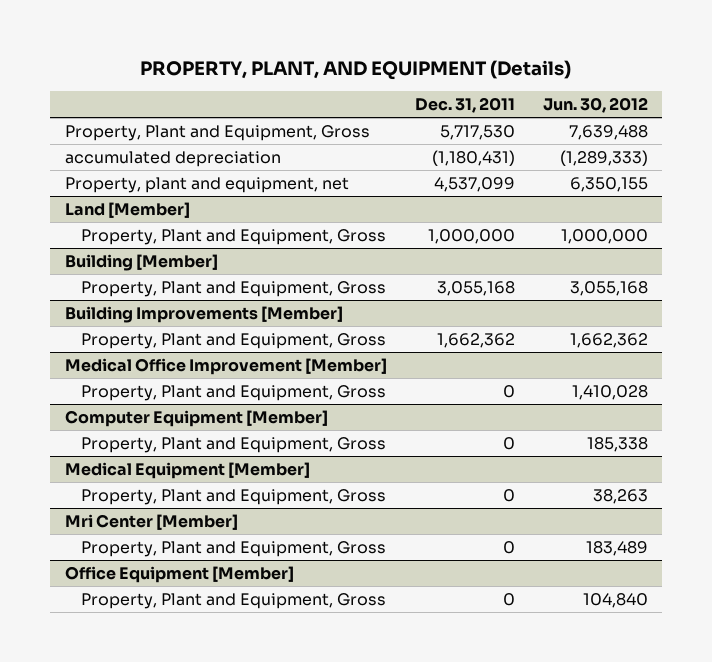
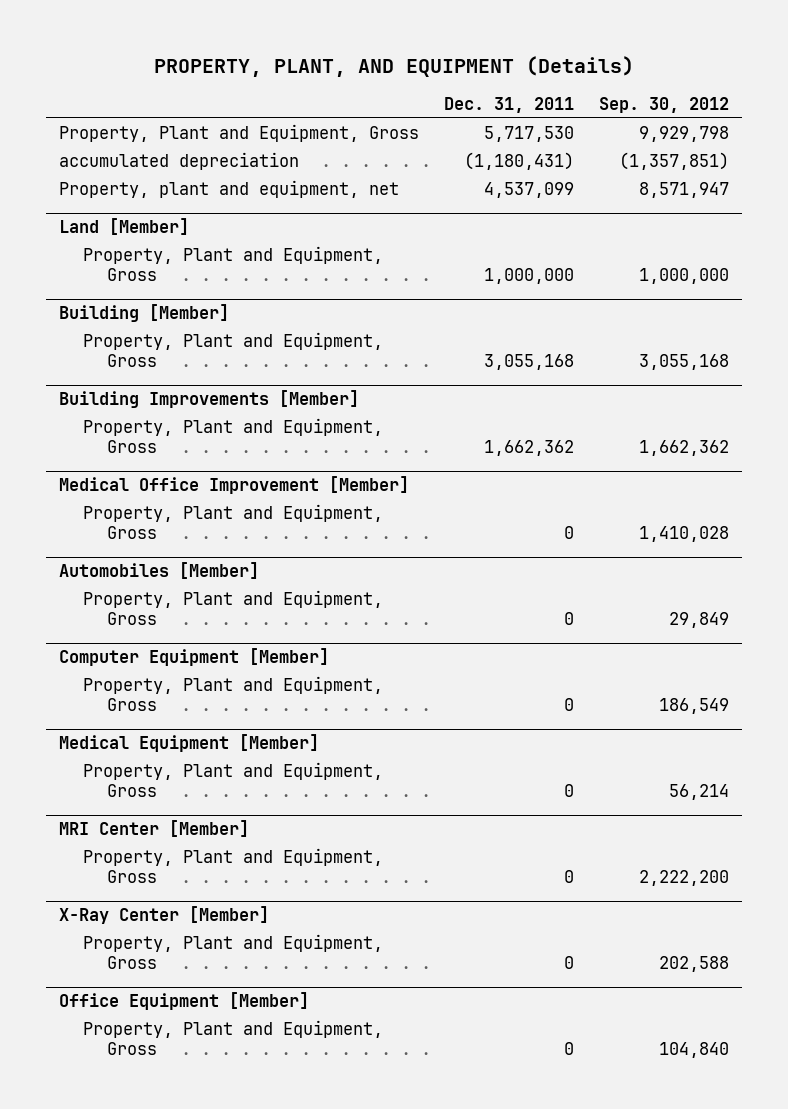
[542,96,648,113] Jun. 30, 2012 -> none
none -> [599,96,730,113] Sep. 30, 2012
none -> [58,562,259,580] Automobiles [Member]
none -> [82,590,383,626] Property, Plant and Equipment, Gross
[64,513,238,530] Mri Center [Member] -> [58,820,249,838] MRI Center [Member]
none -> [58,906,269,925] X-Ray Center [Member]
none -> [82,934,383,970] Property, Plant and Equipment, Gross

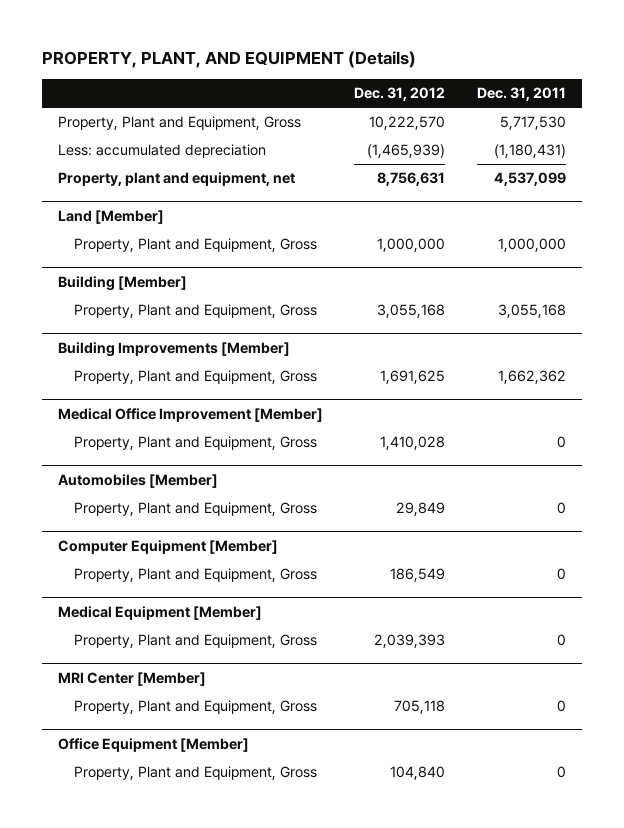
[599,96,730,113] Sep. 30, 2012 -> none
none -> [354,87,446,102] Dec. 31, 2012
[58,152,299,171] accumulated depreciation -> [57,144,266,159] Less: accumulated depreciation
[58,906,269,925] X-Ray Center [Member] -> none
[82,934,383,970] Property, Plant and Equipment, Gross -> none

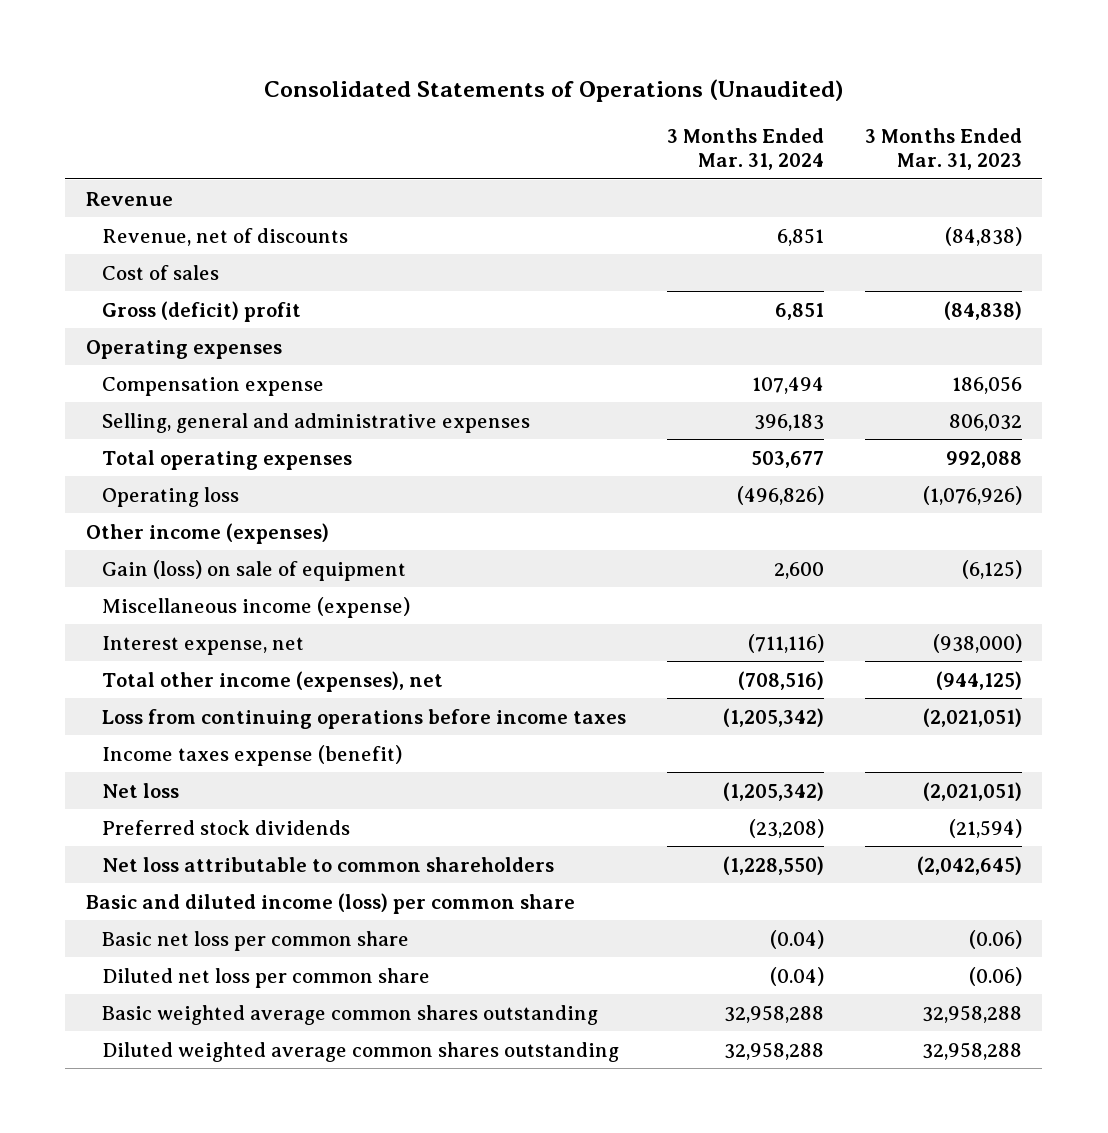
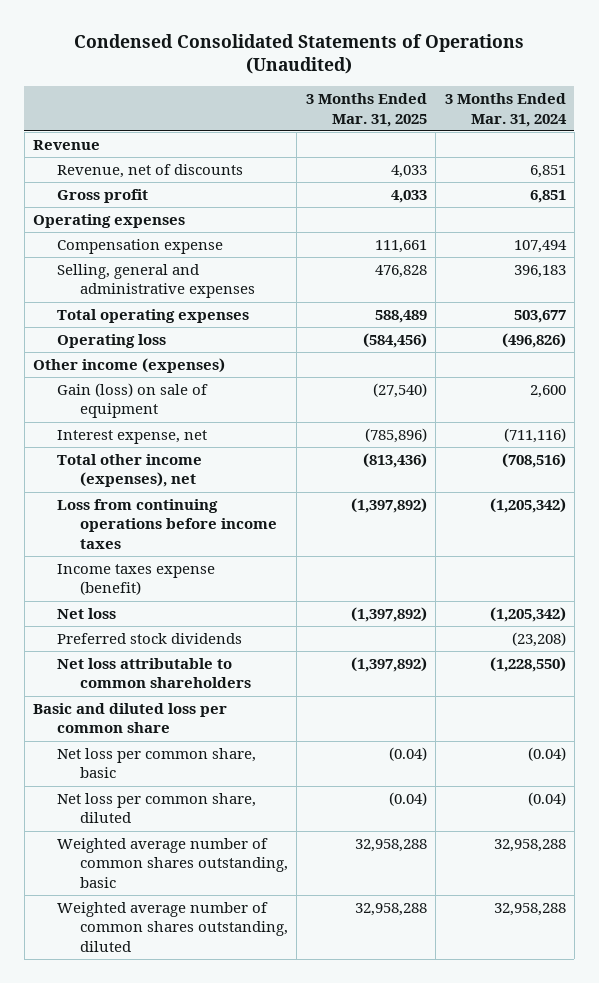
[263,78,843,102] Consolidated Statements of Operations (Unaudited) -> [74,33,525,75] Condensed Consolidated Statements of Operations (Unaudited)
[864,128,1022,171] 3 Months Ended Mar. 31, 2023 -> none
none -> [305,93,427,127] 3 Months Ended Mar. 31, 2025
[101,264,219,280] Cost of sales -> none
[101,300,301,322] Gross (deficit) profit -> [56,189,148,204] Gross profit
[101,596,410,618] Miscellaneous income (expense) -> none
[85,892,575,914] Basic and diluted income (loss) per common share -> [33,703,228,734] Basic and diluted loss per common share
[101,930,409,951] Basic net loss per common share -> [56,748,256,779] Net loss per common share, basic
[101,967,430,988] Diluted net loss per common share -> [56,793,256,824] Net loss per common share, diluted
[101,1004,598,1025] Basic weighted average common shares outstanding -> [56,838,289,888] Weighted average number of common shares outstanding, basic
[101,1041,619,1062] Diluted weighted average common shares outstanding -> [56,902,289,952] Weighted average number of common shares outstanding, diluted

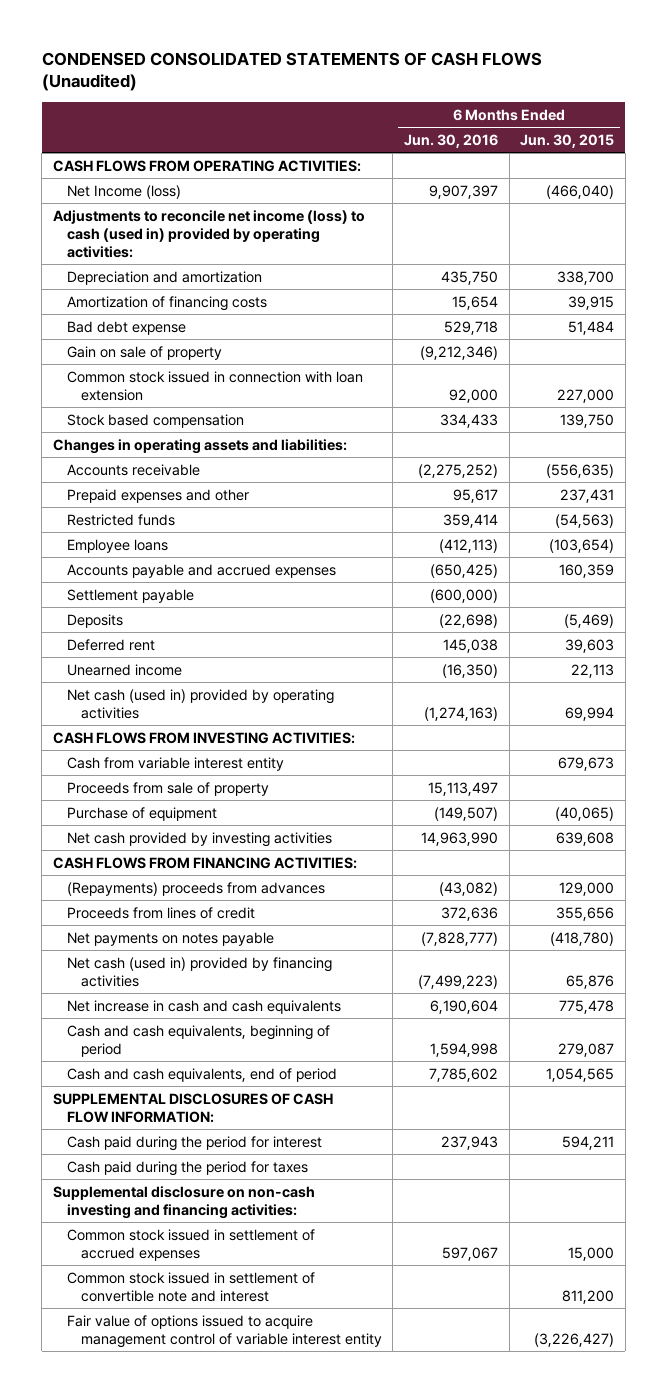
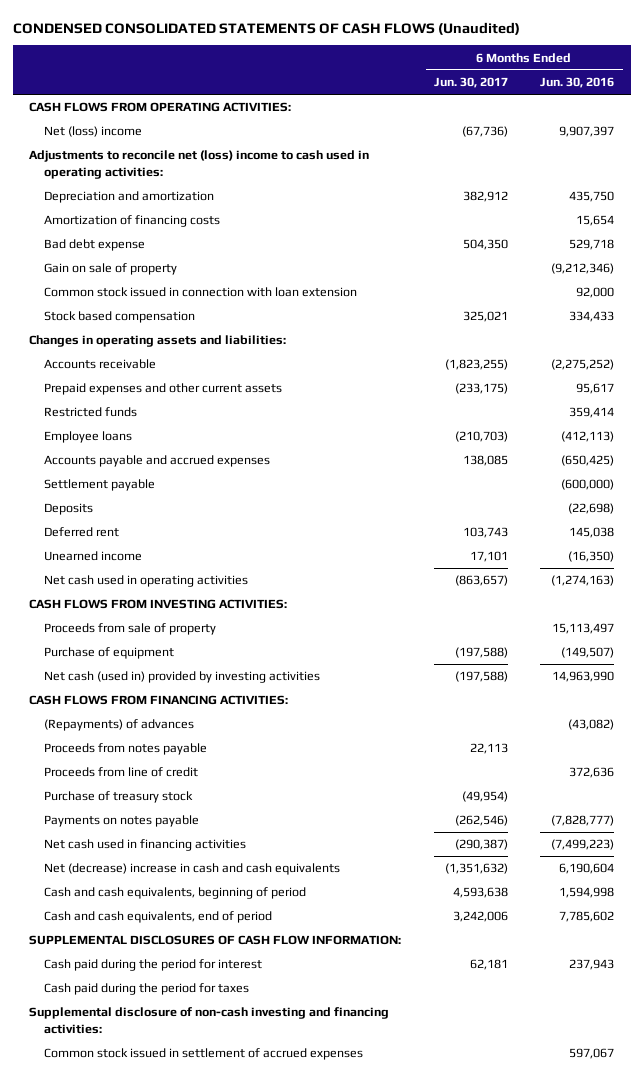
[520,133,615,148] Jun. 30, 2015 -> none
none -> [433,77,508,89] Jun. 30, 2017
[66,184,181,199] Net Income (loss) -> [44,126,143,138] Net (loss) income
[52,209,365,259] Adjustments to reconcile net income (loss) to cash (used in) provided by operating activities: -> [29,150,370,179] Adjustments to reconcile net (loss) income to cash used in operating activities:
[66,488,249,503] Prepaid expenses and other -> [44,383,283,396] Prepaid expenses and other current assets
[66,688,334,719] Net cash (used in) provided by operating activities -> [44,575,249,588] Net cash used in operating activities
[66,756,284,771] Cash from variable interest entity -> none
[66,831,332,847] Net cash provided by investing activities -> [44,671,321,684] Net cash (used in) provided by investing activities
[66,881,325,896] (Repayments) proceeds from advances -> [44,719,195,732] (Repayments) of advances
none -> [44,743,208,756] Proceeds from notes payable
[66,906,255,919] Proceeds from lines of credit -> [44,767,199,778] Proceeds from line of credit
none -> [44,791,194,804] Purchase of treasury stock
[66,931,274,946] Net payments on notes payable -> [44,815,200,828] Payments on notes payable
[66,956,332,987] Net cash (used in) provided by financing activities -> [44,839,247,852] Net cash used in financing activities
[66,999,341,1014] Net increase in cash and cash equivalents -> [44,863,341,876] Net (decrease) increase in cash and cash equivalents
[52,1185,315,1219] Supplemental disclosure on non-cash investing and financing activities: -> [29,1007,390,1034] Supplemental disclosure of non-cash investing and financing activities:
[66,1271,315,1302] Common stock issued in settlement of convertible note and interest -> none
[66,1314,382,1348] Fair value of options issued to acquire management control of variable interest entity -> none

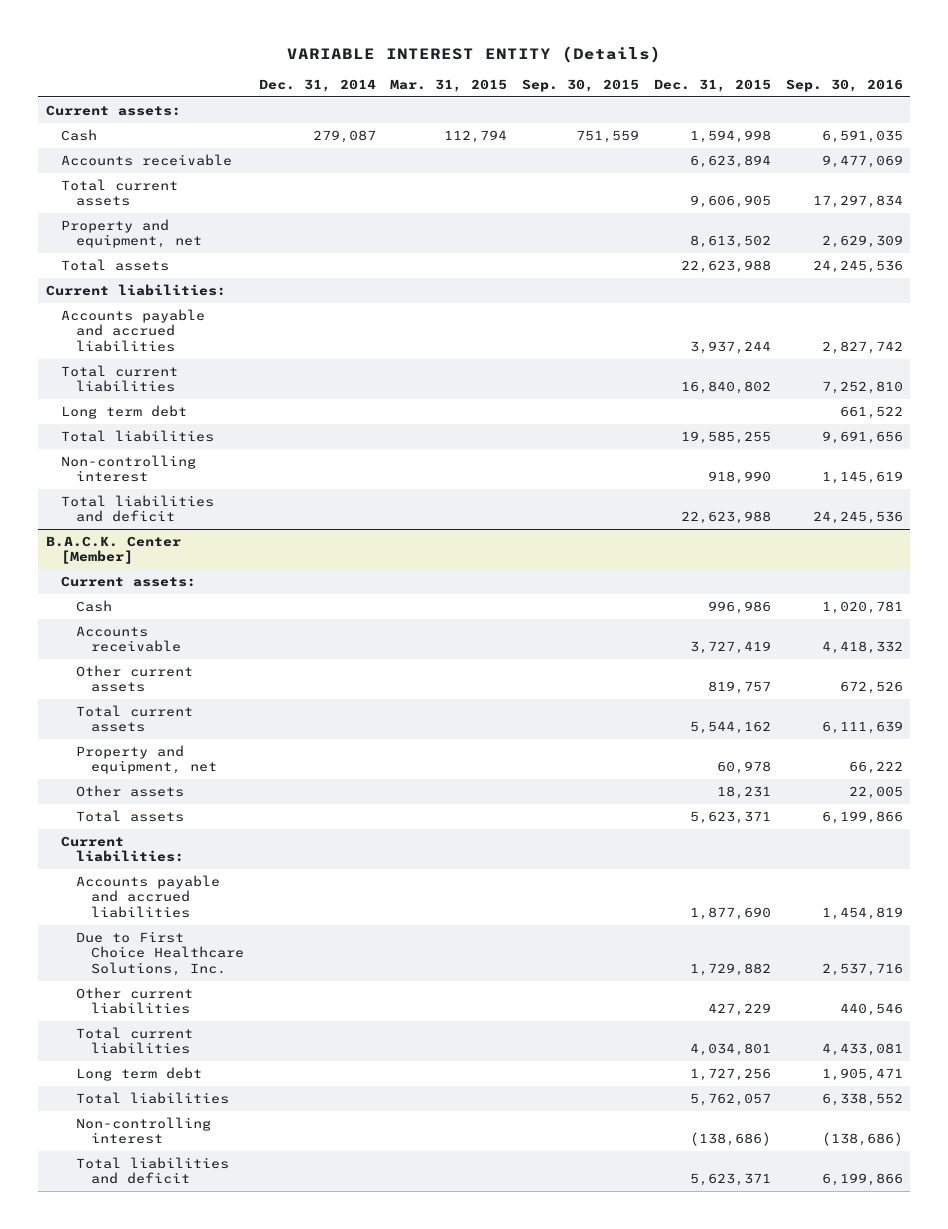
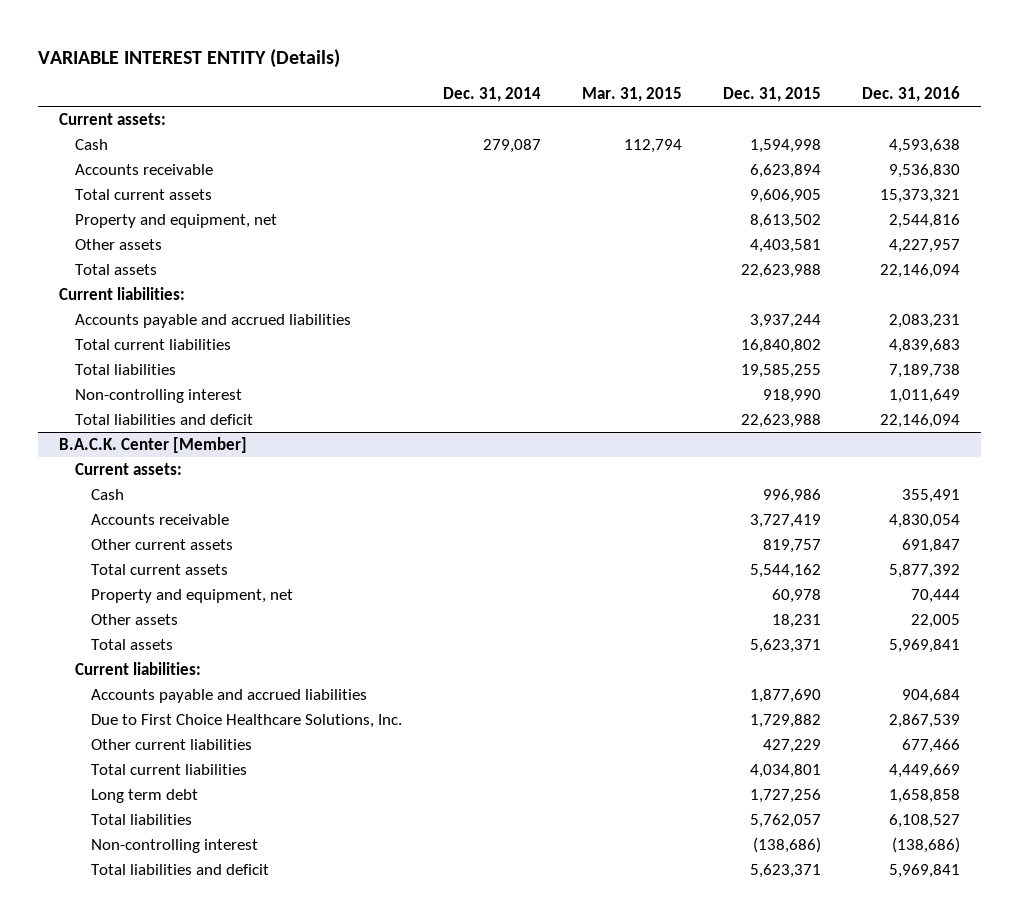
[522,79,640,93] Sep. 30, 2015 -> none
[785,79,903,93] Sep. 30, 2016 -> none
none -> [862,86,961,103] Dec. 31, 2016
none -> [74,238,162,250] Other assets
[60,404,187,419] Long term debt -> none

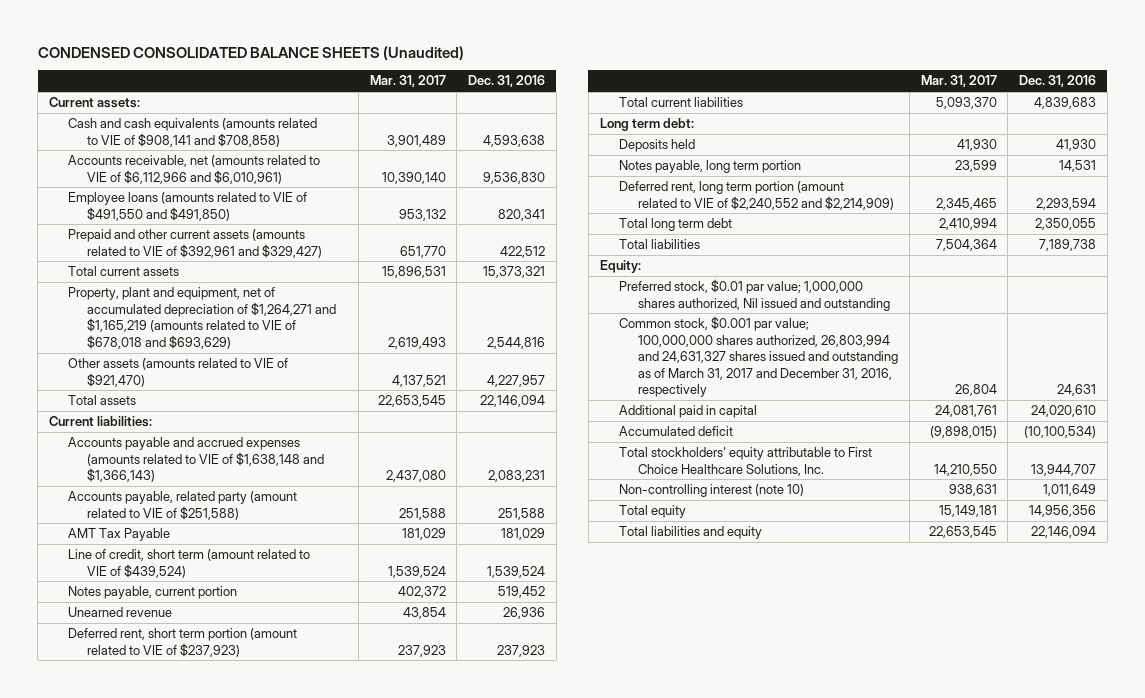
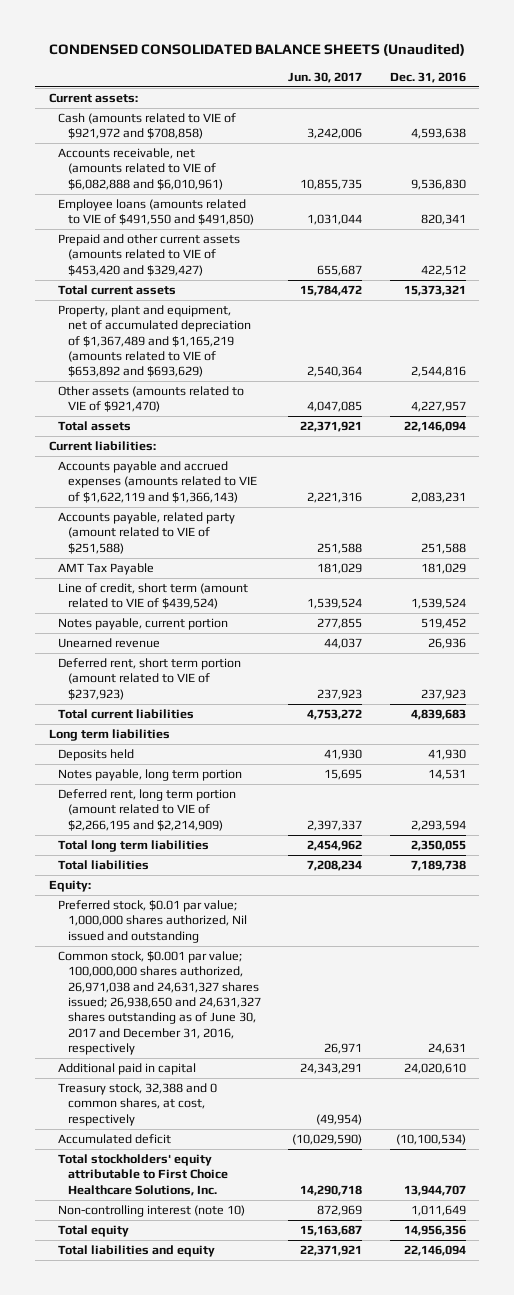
[369,75,446,88] Mar. 31, 2017 -> none
none -> [288,72,363,84] Jun. 30, 2017
[68,118,318,147] Cash and cash equivalents (amounts related to VIE of $908,141 and $708,858) -> [58,112,237,140] Cash (amounts related to VIE of $921,972 and $708,858)
[68,155,321,184] Accounts receivable, net (amounts related to VIE of $6,112,966 and $6,010,961) -> [58,147,224,190] Accounts receivable, net (amounts related to VIE of $6,082,888 and $6,010,961)
[68,229,323,258] Prepaid and other current assets (amounts related to VIE of $392,961 and $329,427) -> [58,233,241,276] Prepaid and other current assets (amounts related to VIE of $453,420 and $329,427)
[68,287,337,349] Property, plant and equipment, net of accumulated depreciation of $1,264,271 and $1,165,219 (amounts related to VIE of $678,018 and $693,629) -> [58,304,252,378] Property, plant and equipment, net of accumulated depreciation of $1,367,489 and $1,165,219 (amounts related to VIE of $653,892 and $693,629)
[68,437,325,483] Accounts payable and accrued expenses (amounts related to VIE of $1,638,148 and $1,366,143) -> [58,460,258,503] Accounts payable and accrued expenses (amounts related to VIE of $1,622,119 and $1,366,143)
[599,118,694,132] Long term debt: -> [48,728,170,741] Long term liabilities
[618,181,895,210] Deferred rent, long term portion (amount related to VIE of $2,240,552 and $2,214,909) -> [58,788,237,831] Deferred rent, long term portion (amount related to VIE of $2,266,195 and $2,214,909)
[618,218,732,232] Total long term debt -> [58,839,210,852] Total long term liabilities
[618,316,899,398] Common stock, $0.001 par value; 100,000,000 shares authorized, 26,803,994 and 24,631,327 shares issued and outstanding as of March 31, 2017 and December 31, 2016, respectively -> [58,950,262,1056] Common stock, $0.001 par value; 100,000,000 shares authorized, 26,971,038 and 24,631,327 shares issued; 26,938,650 and 24,631,327 shares outstanding as of June 30, 2017 and December 31, 2016, respectively
none -> [58,1082,218,1126] Treasury stock, 32,388 and 0 common shares, at cost, respectively

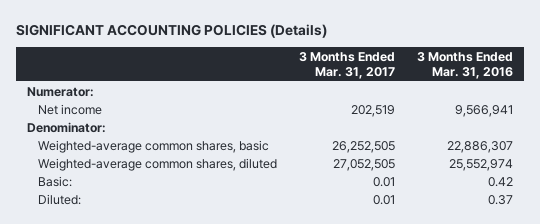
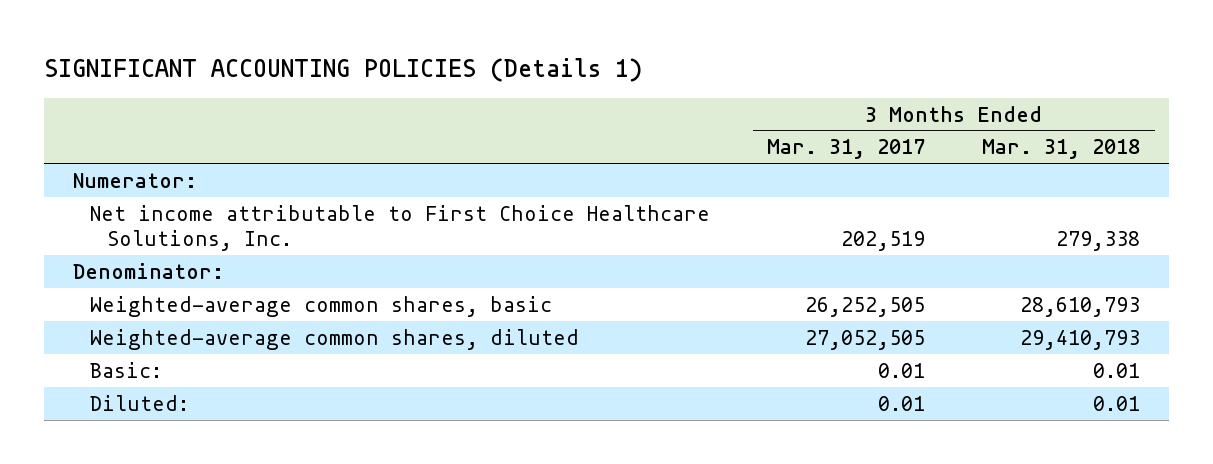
[15,24,327,39] SIGNIFICANT ACCOUNTING POLICIES (Details) -> [43,57,642,82] SIGNIFICANT ACCOUNTING POLICIES (Details 1)
[417,51,514,79] 3 Months Ended Mar. 31, 2016 -> none
none -> [982,139,1141,160] Mar. 31, 2018
[38,103,103,115] Net income -> [89,204,710,251] Net income attributable to First Choice Healthcare Solutions, Inc.

